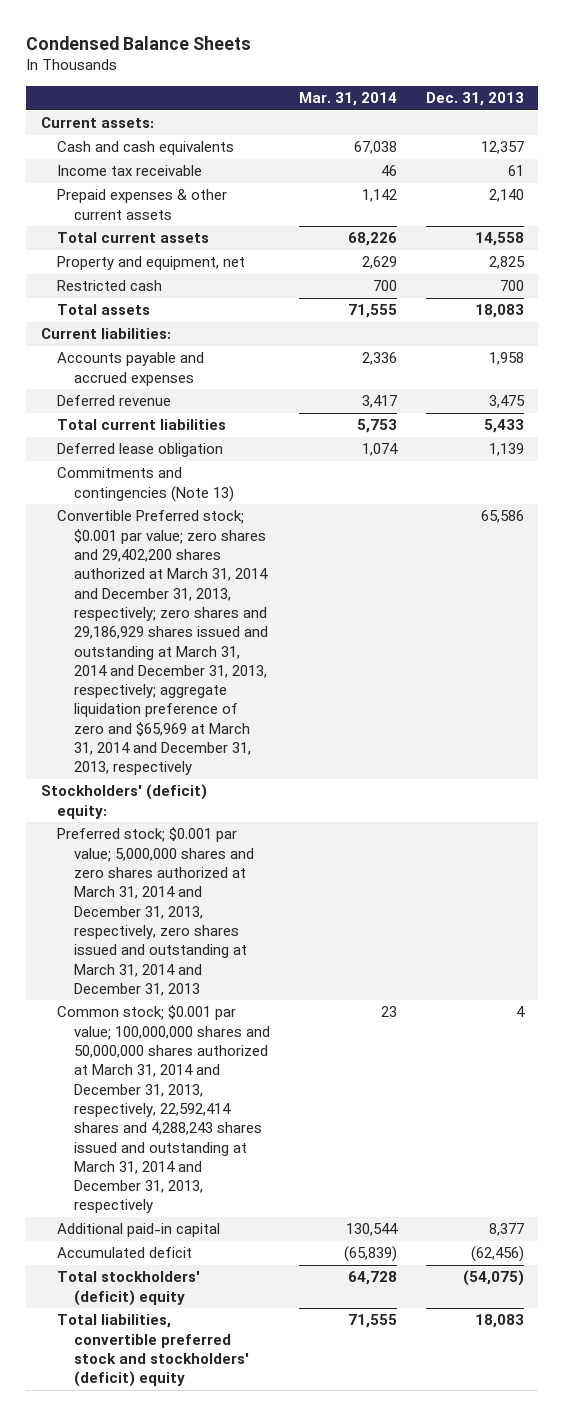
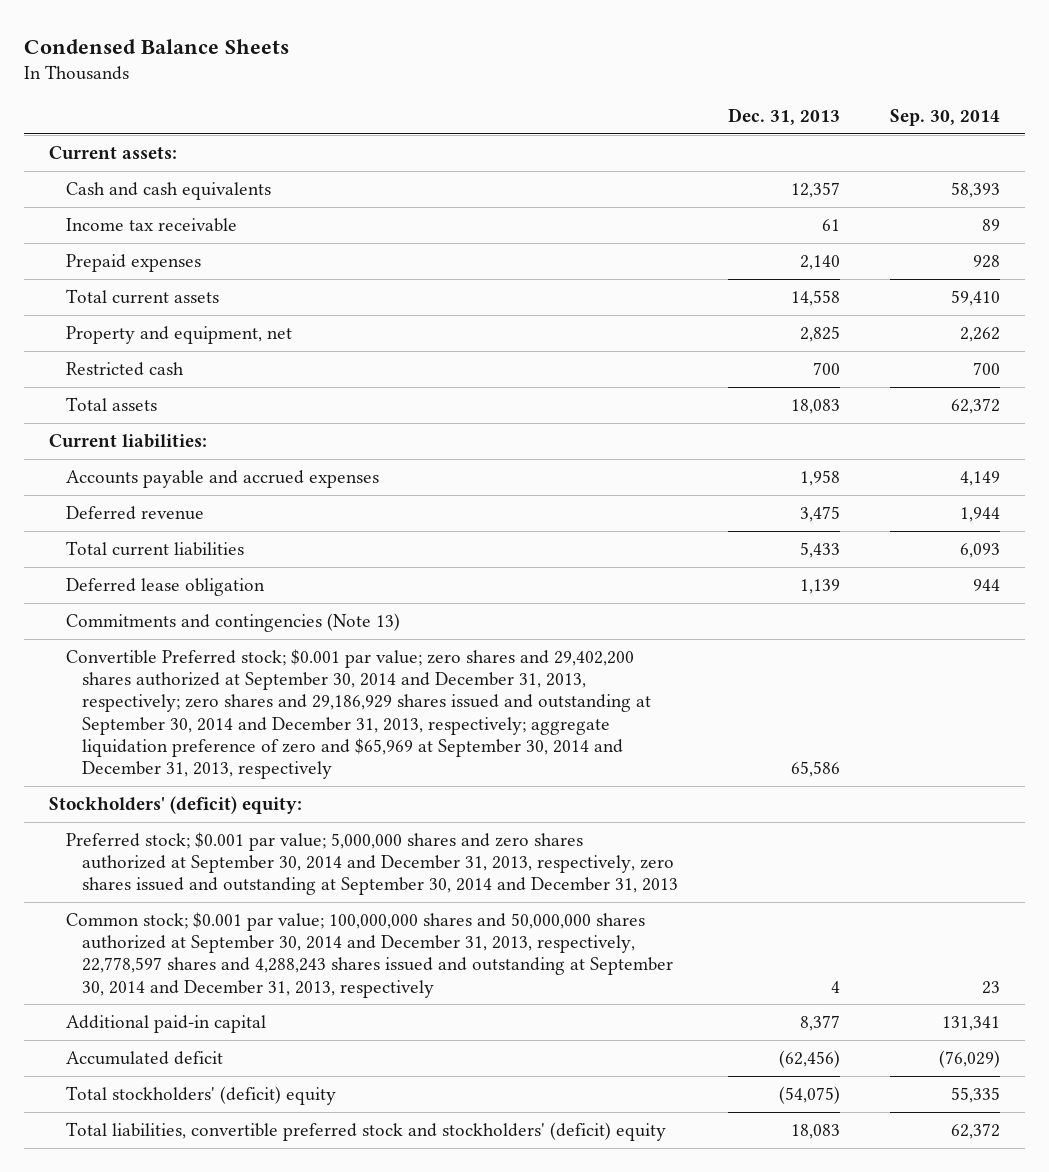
[298,91,397,106] Mar. 31, 2014 -> none
none -> [889,109,1000,127] Sep. 30, 2014
[57,189,228,220] Prepaid expenses & other current assets -> [65,253,201,272] Prepaid expenses
[57,510,268,776] Convertible Preferred stock; $0.001 par value; zero shares and 29,402,200 shares authorized at March 31, 2014 and December 31, 2013, respectively; zero shares and 29,186,929 shares issued and outstanding at March 31, 2014 and December 31, 2013, respectively; aggregate liquidation preference of zero and $65,969 at March 31, 2014 and December 31, 2013, respectively -> [65,648,652,780] Convertible Preferred stock; $0.001 par value; zero shares and 29,402,200 shares authorized at September 30, 2014 and December 31, 2013, respectively; zero shares and 29,186,929 shares issued and outstanding at September 30, 2014 and December 31, 2013, respectively; aggregate liquidation preference of zero and $65,969 at September 30, 2014 and December 31, 2013, respectively
[57,827,254,996] Preferred stock; $0.001 par value; 5,000,000 shares and zero shares authorized at March 31, 2014 and December 31, 2013, respectively, zero shares issued and outstanding at March 31, 2014 and December 31, 2013 -> [65,831,679,896] Preferred stock; $0.001 par value; 5,000,000 shares and zero shares authorized at September 30, 2014 and December 31, 2013, respectively, zero shares issued and outstanding at September 30, 2014 and December 31, 2013
[57,1005,270,1214] Common stock; $0.001 par value; 100,000,000 shares and 50,000,000 shares authorized at March 31, 2014 and December 31, 2013, respectively, 22,592,414 shares and 4,288,243 shares issued and outstanding at March 31, 2014 and December 31, 2013, respectively -> [65,911,674,998] Common stock; $0.001 par value; 100,000,000 shares and 50,000,000 shares authorized at September 30, 2014 and December 31, 2013, respectively, 22,778,597 shares and 4,288,243 shares issued and outstanding at September 30, 2014 and December 31, 2013, respectively

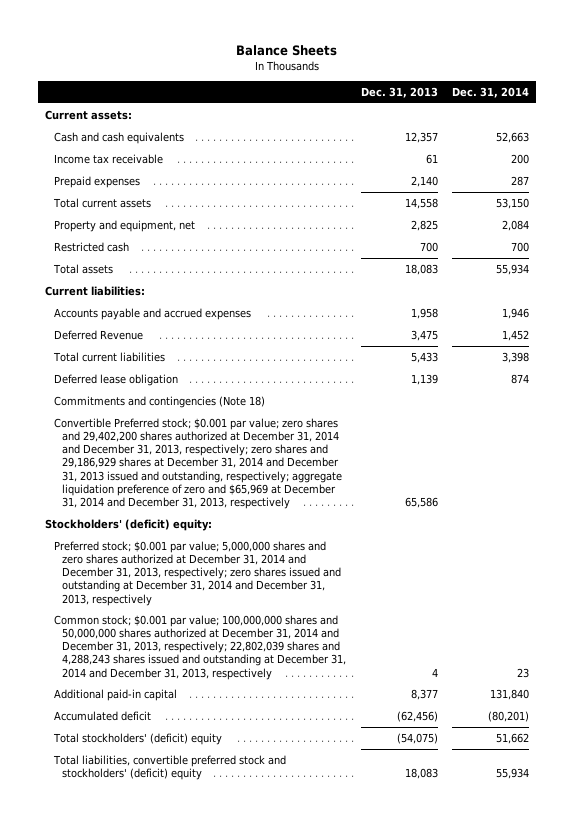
[24,38,290,54] Condensed Balance Sheets -> [236,45,338,57] Balance Sheets
[889,109,1000,127] Sep. 30, 2014 -> none
none -> [452,87,530,99] Dec. 31, 2014
[65,505,204,520] Deferred revenue -> [53,329,143,340] Deferred Revenue
[65,612,400,632] Commitments and contingencies (Note 13) -> [53,395,265,408] Commitments and contingencies (Note 18)
[65,648,652,780] Convertible Preferred stock; $0.001 par value; zero shares and 29,402,200 shares authorized at September 30, 2014 and December 31, 2013, respectively; zero shares and 29,186,929 shares issued and outstanding at September 30, 2014 and December 31, 2013, respectively; aggregate liquidation preference of zero and $65,969 at September 30, 2014 and December 31, 2013, respectively -> [53,417,343,509] Convertible Preferred stock; $0.001 par value; zero shares and 29,402,200 shares authorized at December 31, 2014 and December 31, 2013, respectively; zero shares and 29,186,929 shares at December 31, 2014 and December 31, 2013 issued and outstanding, respectively; aggregate liquidation preference of zero and $65,969 at December 31, 2014 and December 31, 2013, respectively
[65,831,679,896] Preferred stock; $0.001 par value; 5,000,000 shares and zero shares authorized at September 30, 2014 and December 31, 2013, respectively, zero shares issued and outstanding at September 30, 2014 and December 31, 2013 -> [53,540,342,606] Preferred stock; $0.001 par value; 5,000,000 shares and zero shares authorized at December 31, 2014 and December 31, 2013, respectively; zero shares issued and outstanding at December 31, 2014 and December 31, 2013, respectively
[65,911,674,998] Common stock; $0.001 par value; 100,000,000 shares and 50,000,000 shares authorized at September 30, 2014 and December 31, 2013, respectively, 22,778,597 shares and 4,288,243 shares issued and outstanding at September 30, 2014 and December 31, 2013, respectively -> [53,614,347,680] Common stock; $0.001 par value; 100,000,000 shares and 50,000,000 shares authorized at December 31, 2014 and December 31, 2013, respectively; 22,802,039 shares and 4,288,243 shares issued and outstanding at December 31, 2014 and December 31, 2013, respectively

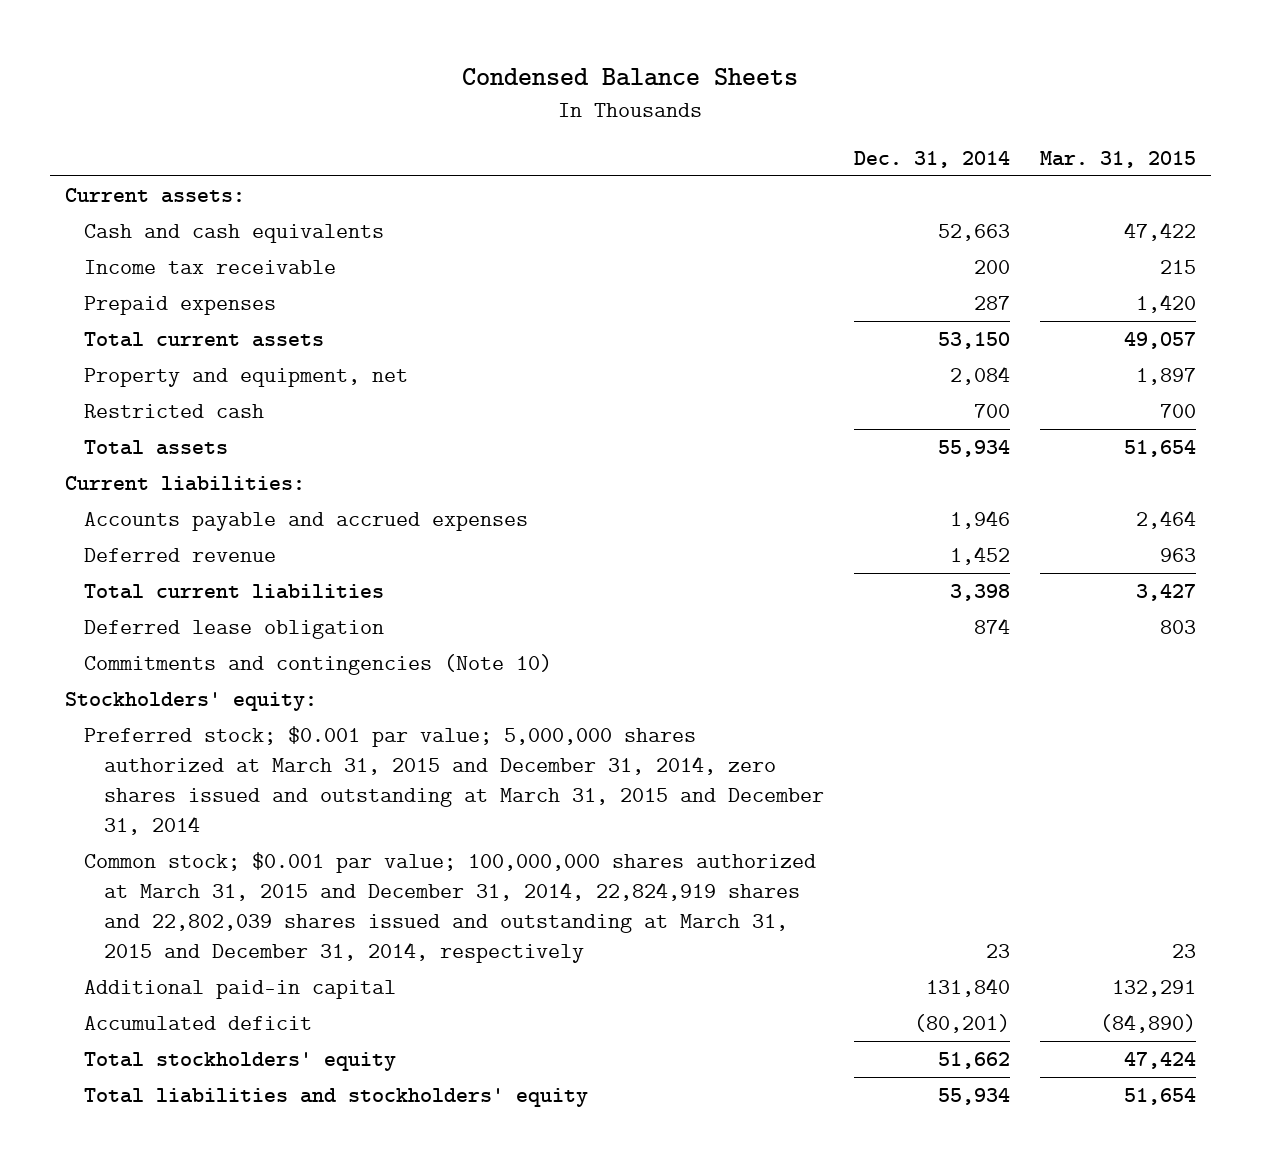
[236,45,338,57] Balance Sheets -> [462,68,799,87] Condensed Balance Sheets
[360,87,438,99] Dec. 31, 2013 -> none
none -> [1040,150,1197,168] Mar. 31, 2015
[53,329,143,340] Deferred Revenue -> [84,548,277,563] Deferred revenue
[53,417,343,509] Convertible Preferred stock; $0.001 par value; zero shares and 29,402,200 shares authorized at December 31, 2014 and December 31, 2013, respectively; zero shares and 29,186,929 shares at December 31, 2014 and December 31, 2013 issued and outstanding, respectively; aggregate liquidation preference of zero and $65,969 at December 31, 2014 and December 31, 2013, respectively -> none
[53,395,265,408] Commitments and contingencies (Note 18) -> [84,654,553,676] Commitments and contingencies (Note 10)
[45,518,213,531] Stockholders' (deficit) equity: -> [64,692,317,712] Stockholders' equity:
[53,540,342,606] Preferred stock; $0.001 par value; 5,000,000 shares and zero shares authorized at December 31, 2014 and December 31, 2013, respectively; zero shares issued and outstanding at December 31, 2014 and December 31, 2013, respectively -> [84,726,824,835] Preferred stock; $0.001 par value; 5,000,000 shares authorized at March 31, 2015 and December 31, 2014, zero shares issued and outstanding at March 31, 2015 and December 31, 2014
[53,614,347,680] Common stock; $0.001 par value; 100,000,000 shares and 50,000,000 shares authorized at December 31, 2014 and December 31, 2013, respectively; 22,802,039 shares and 4,288,243 shares issued and outstanding at December 31, 2014 and December 31, 2013, respectively -> [84,852,817,963] Common stock; $0.001 par value; 100,000,000 shares authorized at March 31, 2015 and December 31, 2014, 22,824,919 shares and 22,802,039 shares issued and outstanding at March 31, 2015 and December 31, 2014, respectively
[52,732,222,745] Total stockholders' (deficit) equity -> [84,1052,397,1072] Total stockholders' equity
[52,754,286,781] Total liabilities, convertible preferred stock and stockholders' (deficit) equity -> [84,1088,589,1108] Total liabilities and stockholders' equity

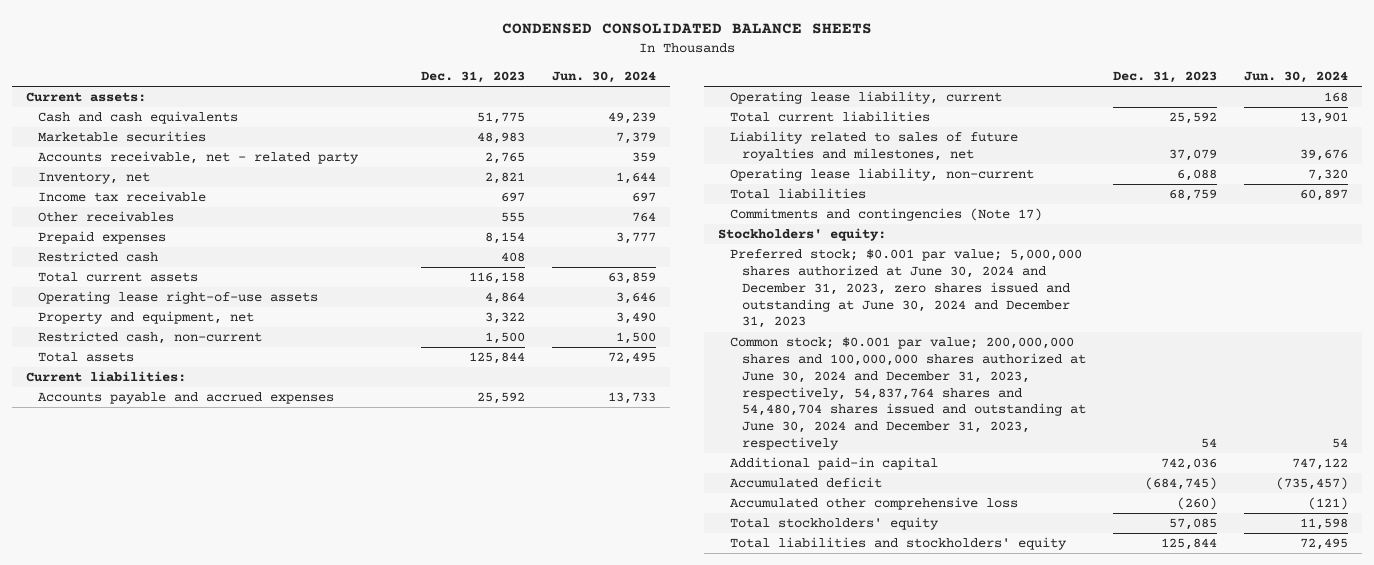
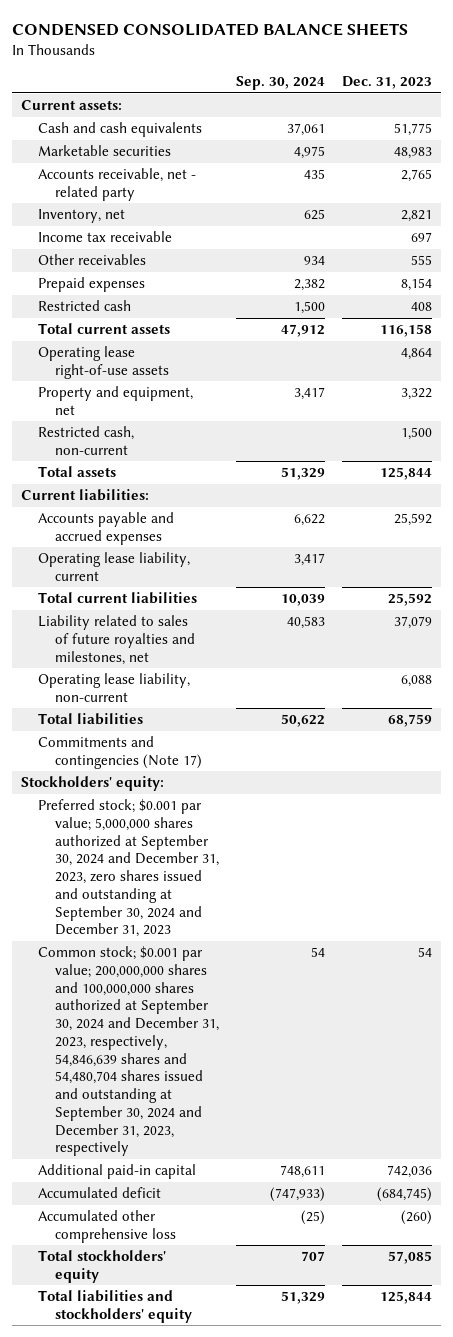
[552,70,657,83] Jun. 30, 2024 -> none
none -> [236,76,326,91] Sep. 30, 2024
[729,249,1082,329] Preferred stock; $0.001 par value; 5,000,000 shares authorized at June 30, 2024 and December 31, 2023, zero shares issued and outstanding at June 30, 2024 and December 31, 2023 -> [37,799,220,938] Preferred stock; $0.001 par value; 5,000,000 shares authorized at September 30, 2024 and December 31, 2023, zero shares issued and outstanding at September 30, 2024 and December 31, 2023
[729,337,1086,451] Common stock; $0.001 par value; 200,000,000 shares and 100,000,000 shares authorized at June 30, 2024 and December 31, 2023, respectively, 54,837,764 shares and 54,480,704 shares issued and outstanding at June 30, 2024 and December 31, 2023, respectively -> [37,946,220,1157] Common stock; $0.001 par value; 200,000,000 shares and 100,000,000 shares authorized at September 30, 2024 and December 31, 2023, respectively, 54,846,639 shares and 54,480,704 shares issued and outstanding at September 30, 2024 and December 31, 2023, respectively

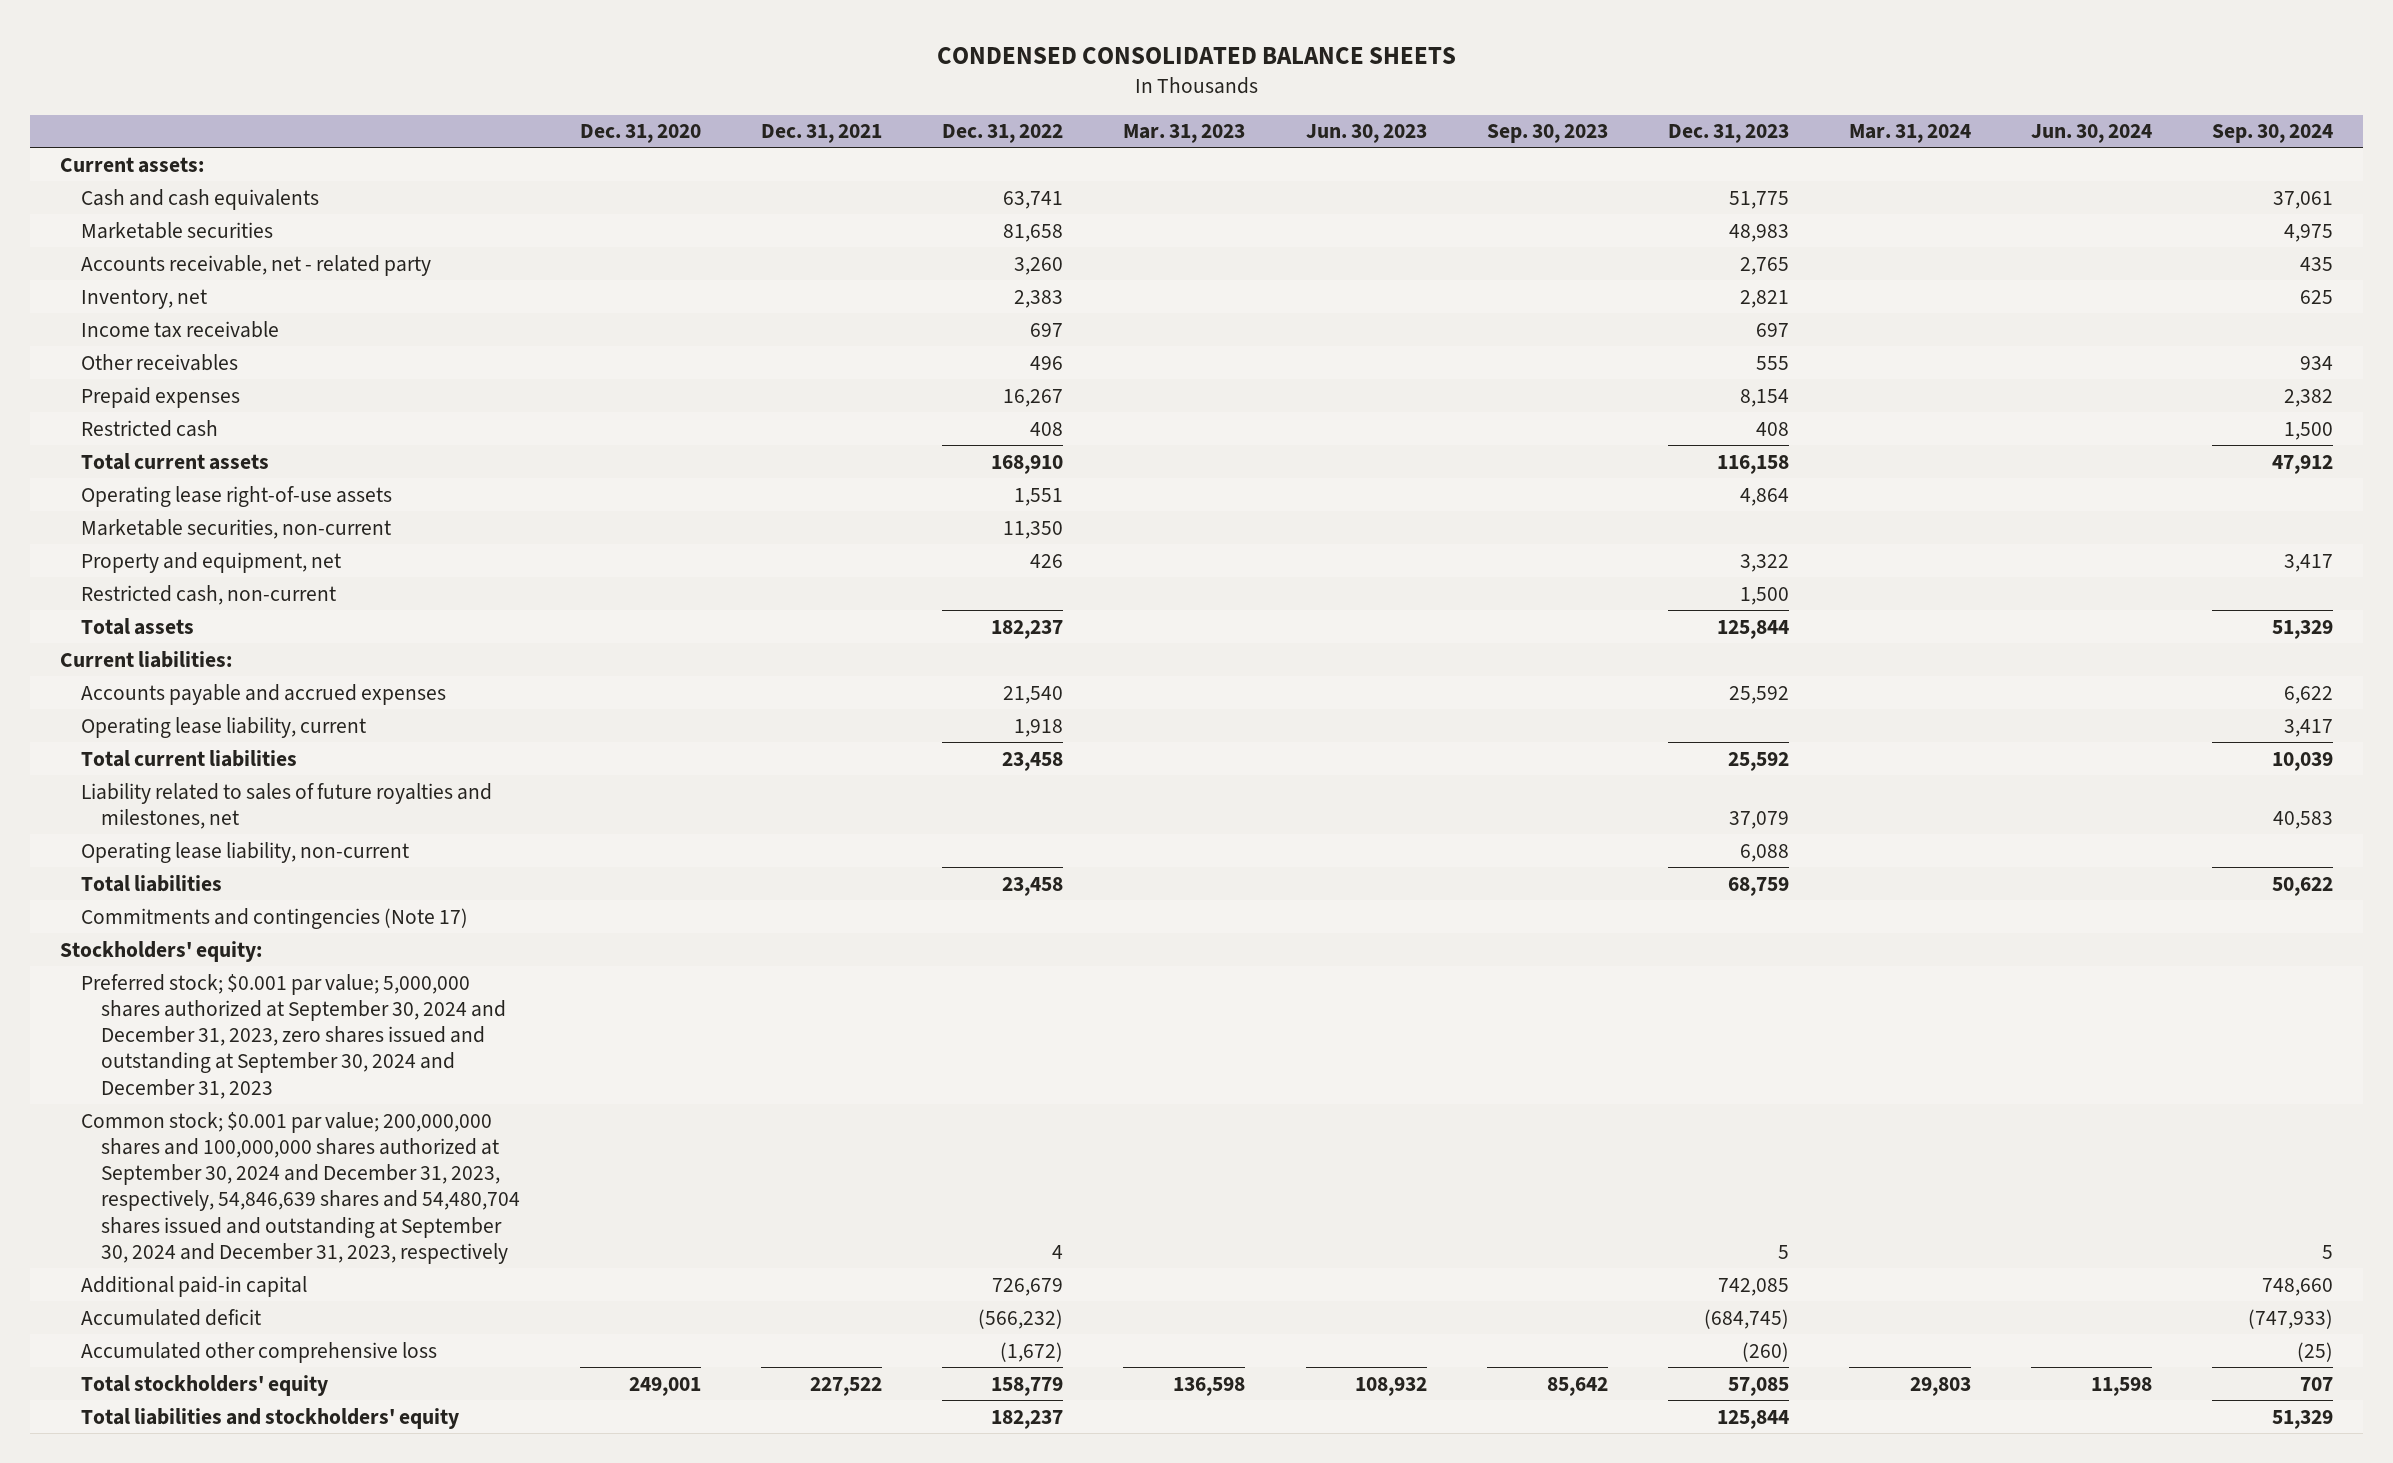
none -> [580,124,702,144] Dec. 31, 2020
none -> [761,124,883,144] Dec. 31, 2021
none -> [942,124,1064,144] Dec. 31, 2022
none -> [1123,124,1246,144] Mar. 31, 2023
none -> [1305,124,1427,144] Jun. 30, 2023
none -> [1486,124,1608,144] Sep. 30, 2023
none -> [1848,124,1971,144] Mar. 31, 2024
none -> [2031,124,2153,144] Jun. 30, 2024
none -> [80,518,391,539] Marketable securities, non-current
[311,947,326,958] 54 -> [2322,1244,2334,1259] 5
[418,947,433,958] 54 -> [1777,1244,1789,1259] 5
[280,1165,326,1179] 748,611 -> [2262,1277,2334,1296] 748,660
[387,1165,433,1179] 742,036 -> [1717,1277,1789,1296] 742,085

